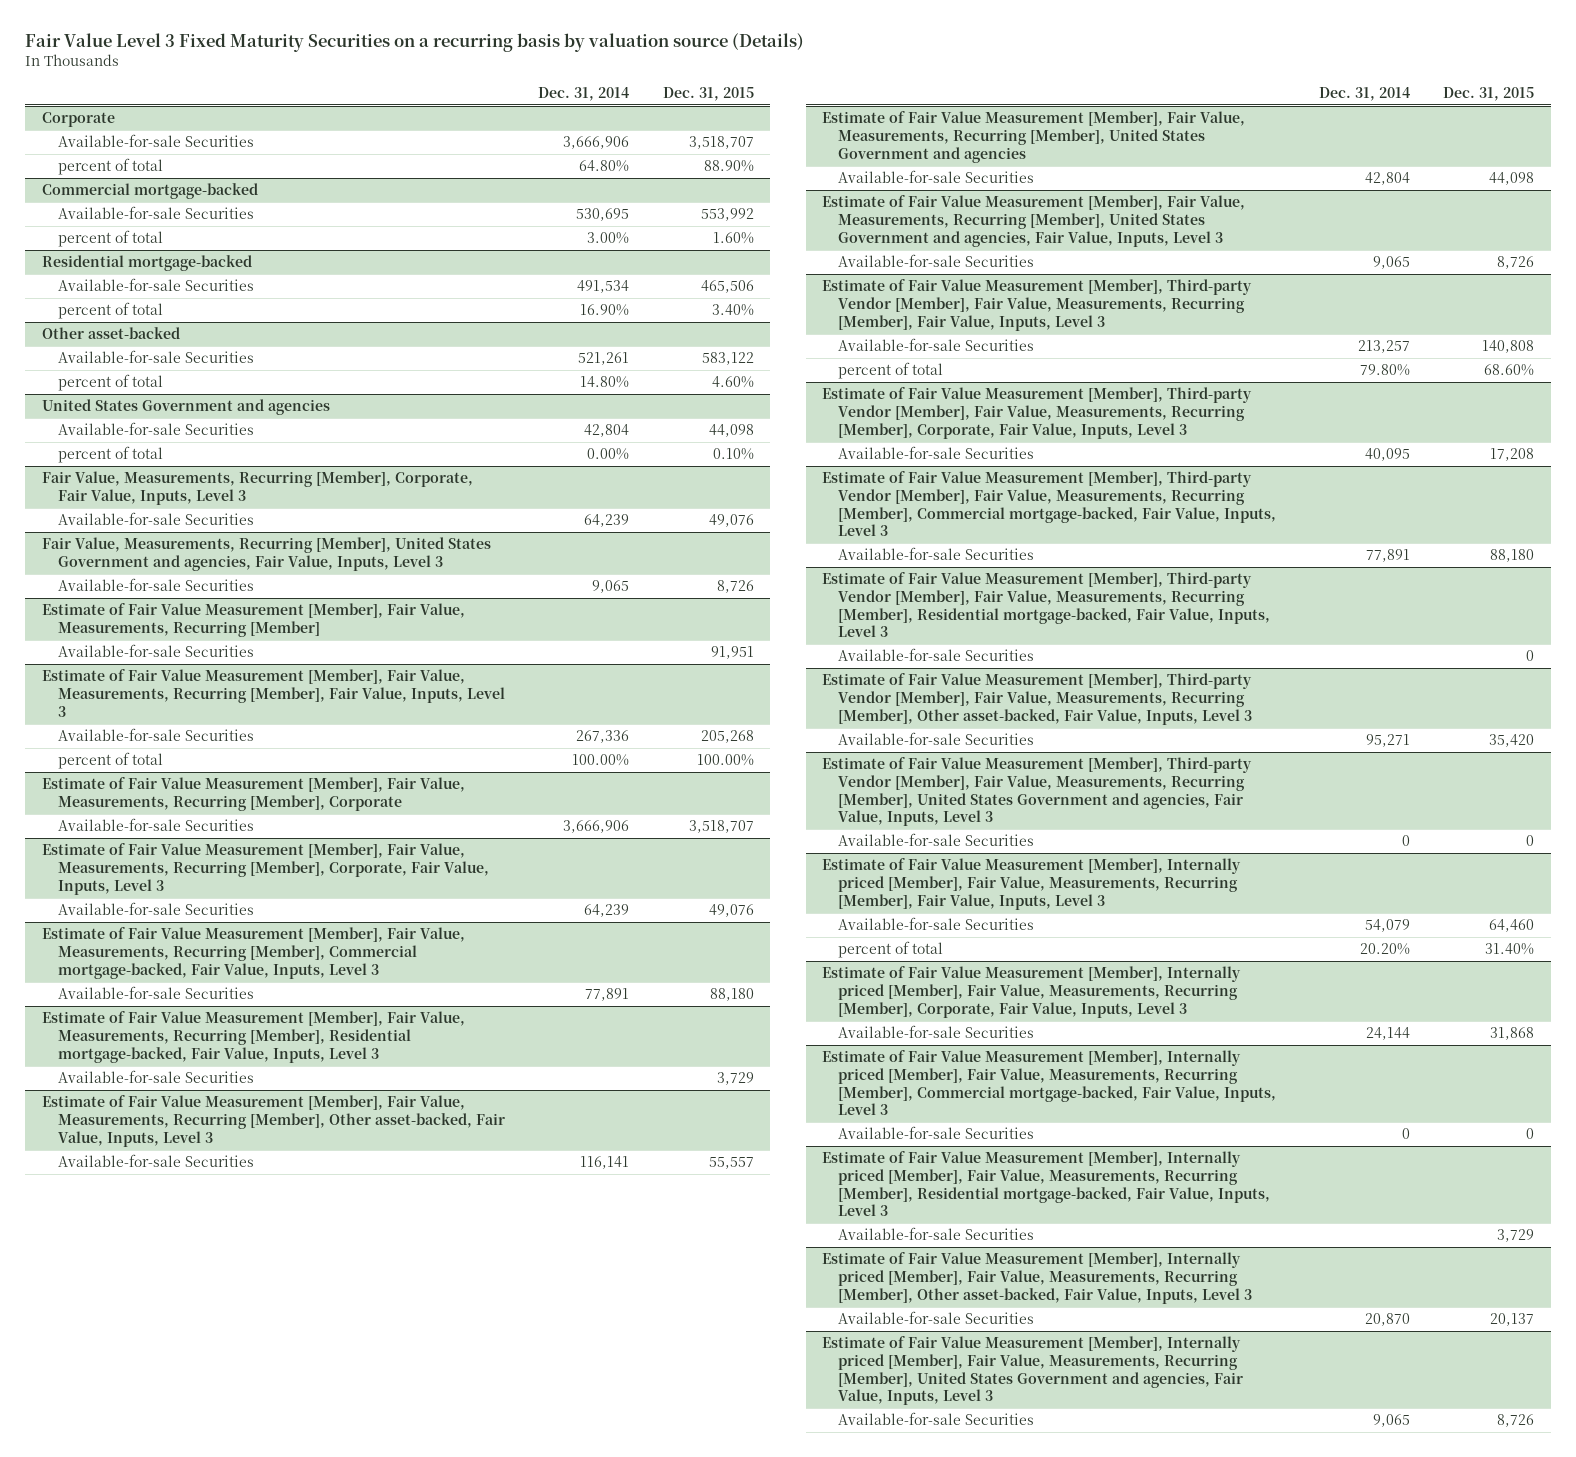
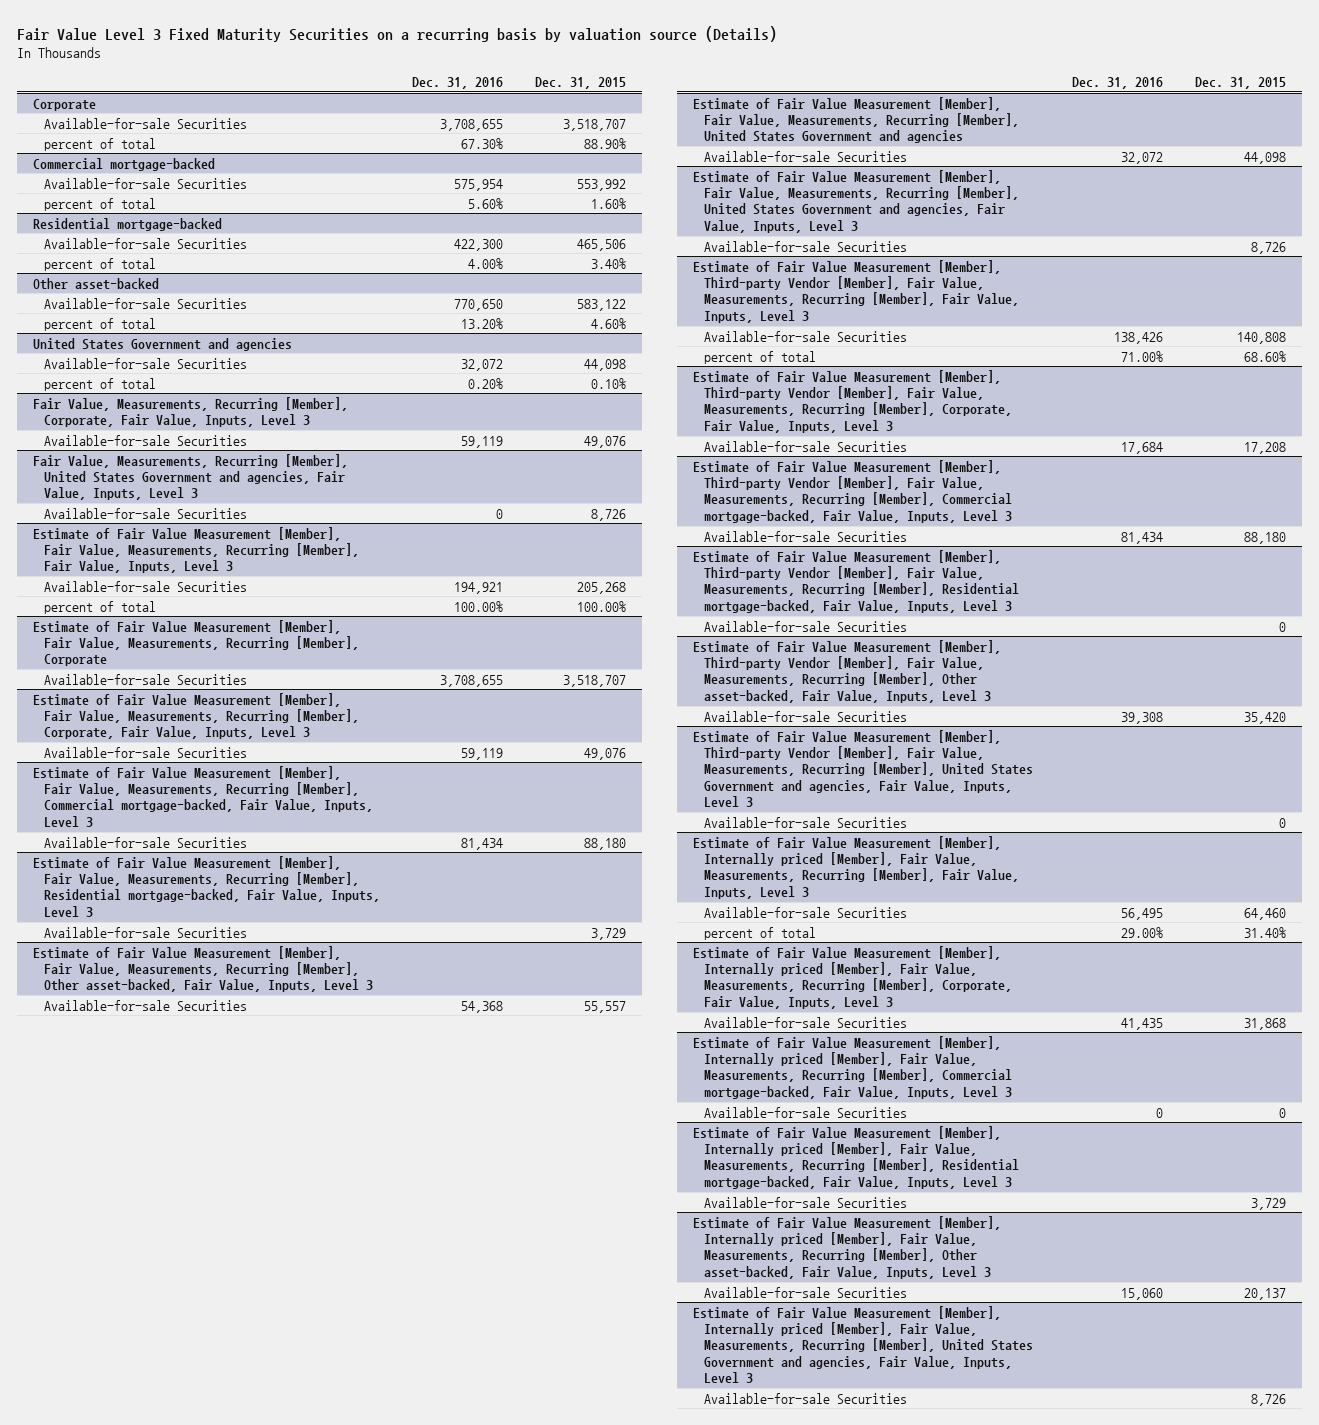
[538,86,630,101] Dec. 31, 2014 -> none
none -> [411,77,503,90] Dec. 31, 2016
[41,603,465,637] Estimate of Fair Value Measurement [Member], Fair Value, Measurements, Recurring [Member] -> none
[57,644,254,658] Available-for-sale Securities -> none

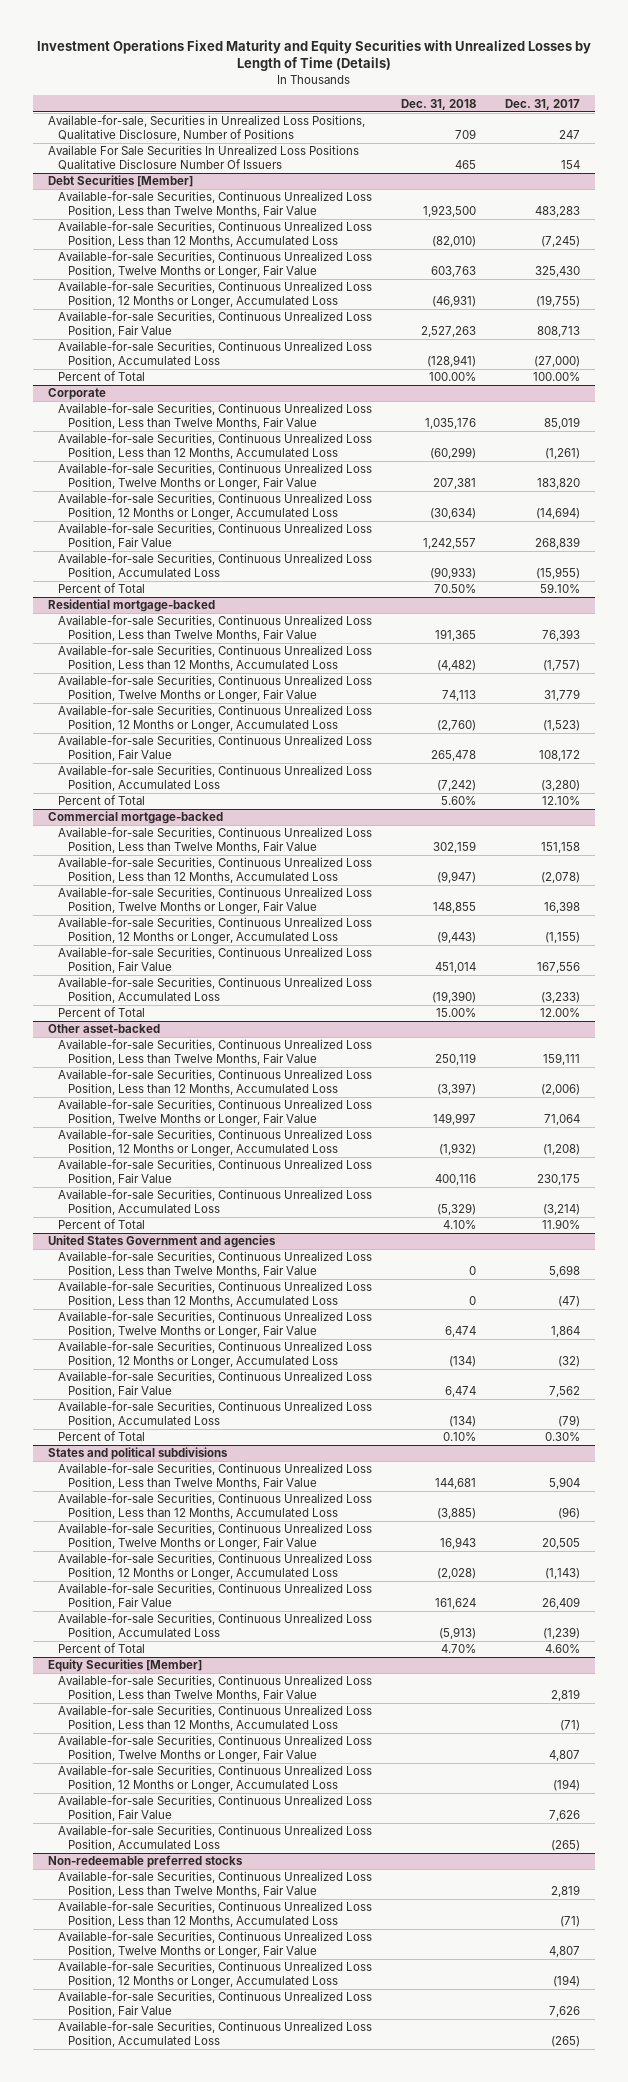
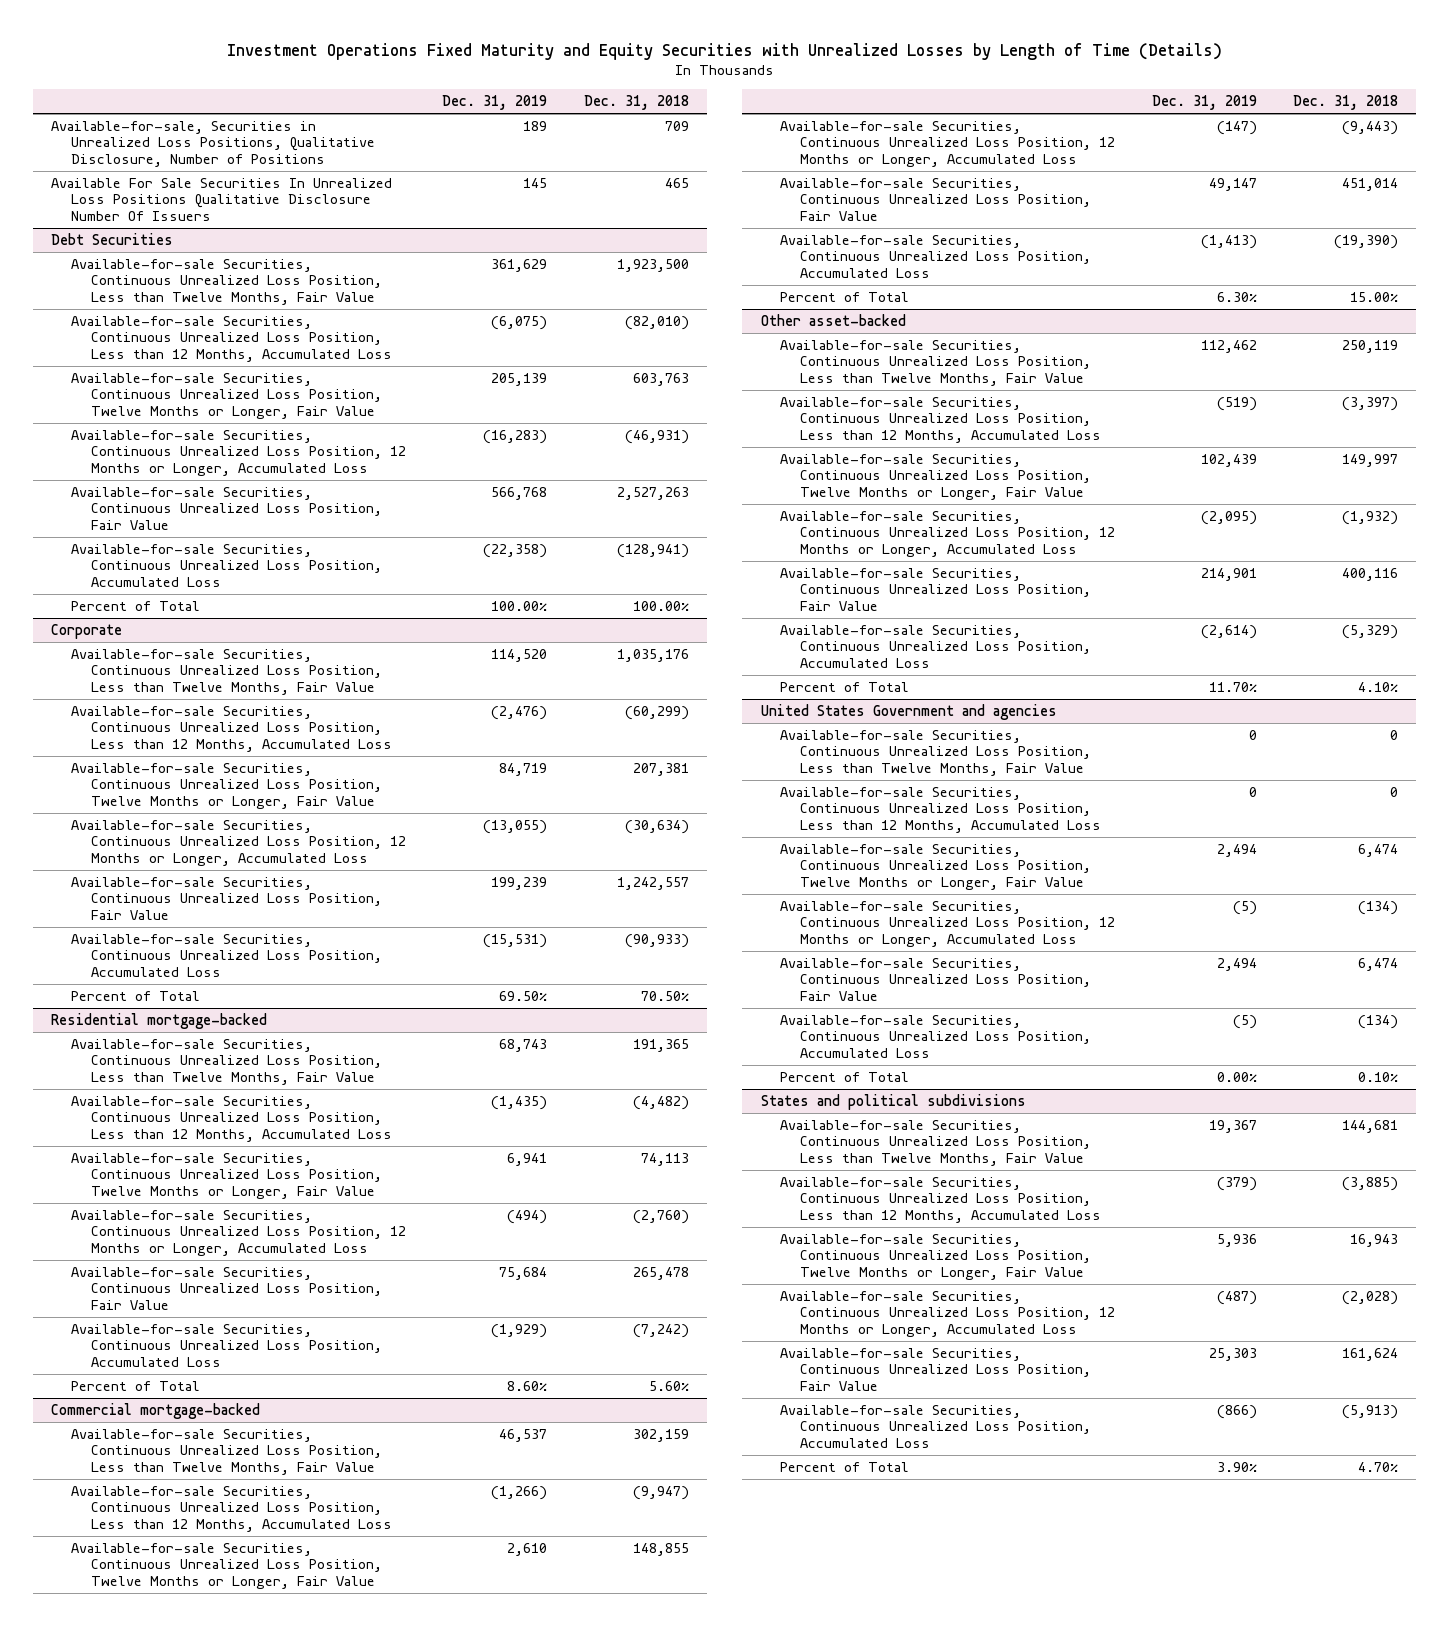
[505,98,581,110] Dec. 31, 2017 -> none
none -> [442,95,548,111] Dec. 31, 2019
[47,175,193,188] Debt Securities [Member] -> [51,232,174,245] Debt Securities
[47,1659,202,1673] Equity Securities [Member] -> none
[57,1675,372,1701] Available-for-sale Securities, Continuous Unrealized Loss Position, Less than Twelve Months, Fair Value -> none
[57,1705,372,1731] Available-for-sale Securities, Continuous Unrealized Loss Position, Less than 12 Months, Accumulated Loss -> none
[57,1735,372,1762] Available-for-sale Securities, Continuous Unrealized Loss Position, Twelve Months or Longer, Fair Value -> none
[57,1765,372,1792] Available-for-sale Securities, Continuous Unrealized Loss Position, 12 Months or Longer, Accumulated Loss -> none
[57,1795,372,1821] Available-for-sale Securities, Continuous Unrealized Loss Position, Fair Value -> none
[57,1825,372,1851] Available-for-sale Securities, Continuous Unrealized Loss Position, Accumulated Loss -> none
[47,1855,243,1869] Non-redeemable preferred stocks -> none
[57,1871,372,1897] Available-for-sale Securities, Continuous Unrealized Loss Position, Less than Twelve Months, Fair Value -> none
[57,1901,372,1927] Available-for-sale Securities, Continuous Unrealized Loss Position, Less than 12 Months, Accumulated Loss -> none
[57,1931,372,1958] Available-for-sale Securities, Continuous Unrealized Loss Position, Twelve Months or Longer, Fair Value -> none
[57,1961,372,1988] Available-for-sale Securities, Continuous Unrealized Loss Position, 12 Months or Longer, Accumulated Loss -> none
[57,1991,372,2017] Available-for-sale Securities, Continuous Unrealized Loss Position, Fair Value -> none
[57,2021,372,2047] Available-for-sale Securities, Continuous Unrealized Loss Position, Accumulated Loss -> none

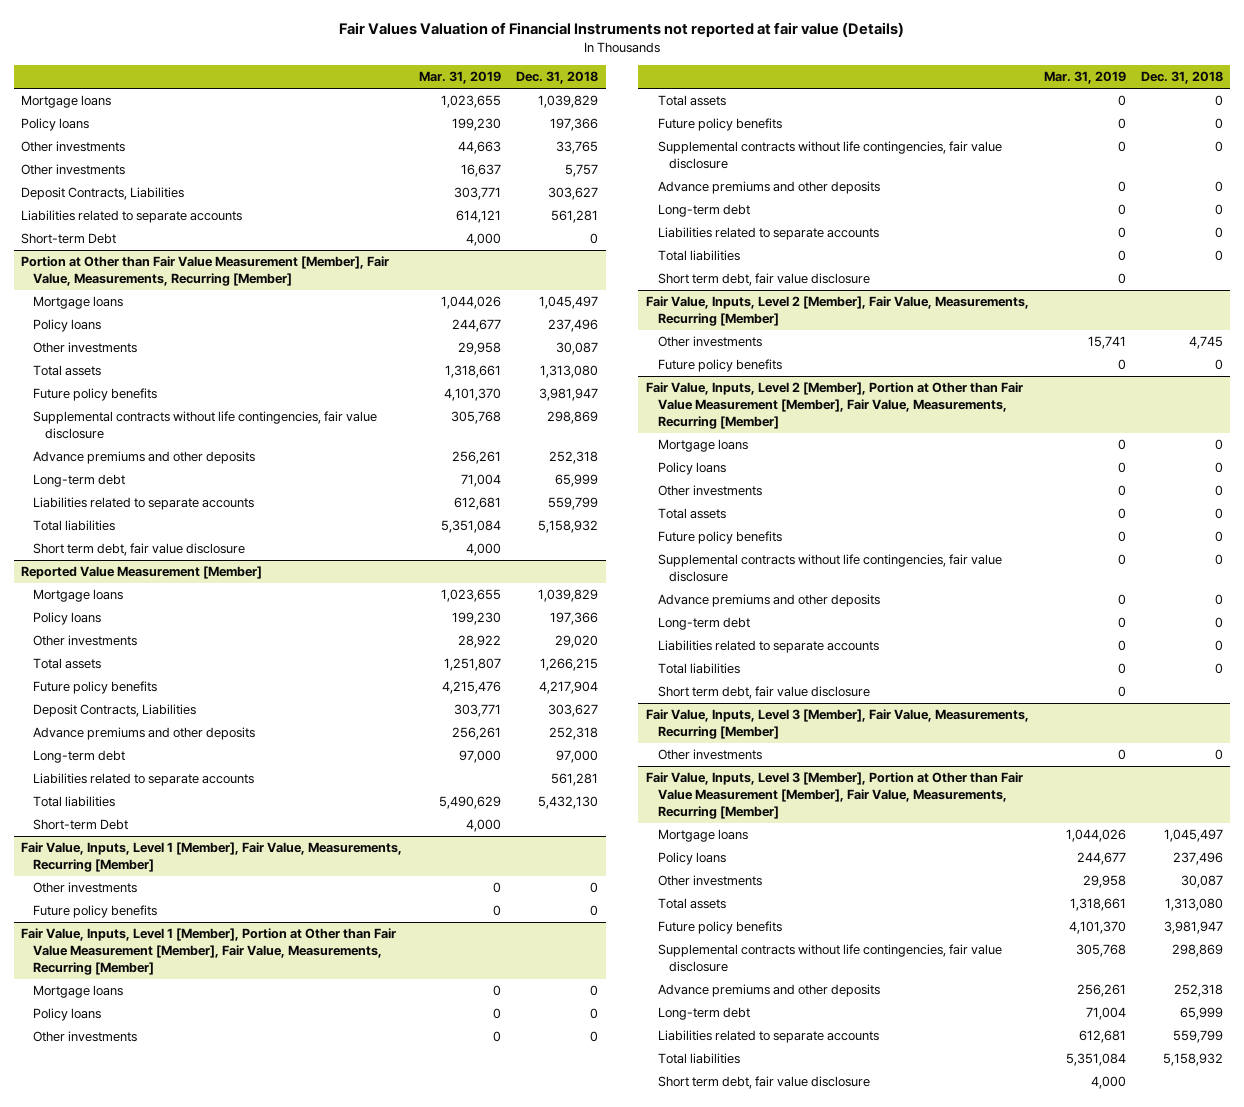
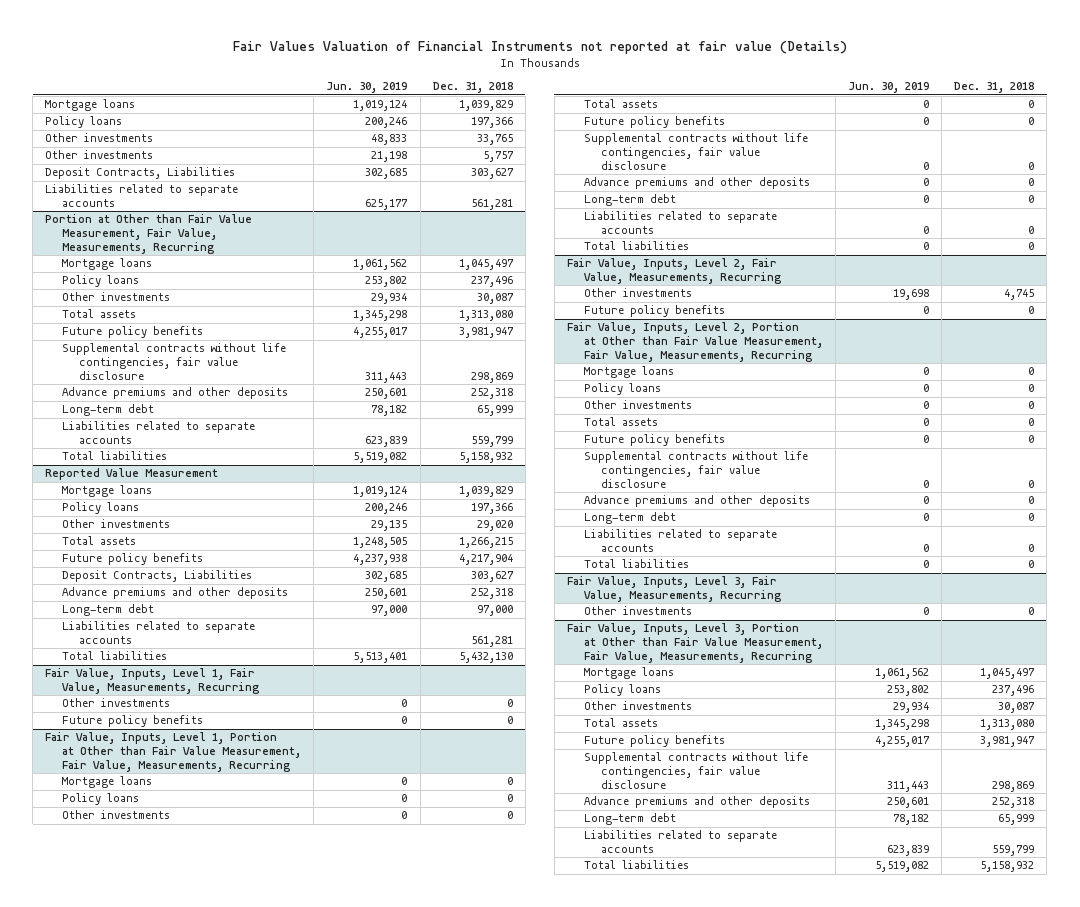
[419,71,502,85] Mar. 31, 2019 -> none
none -> [326,82,408,94] Jun. 30, 2019
[21,233,117,245] Short-term Debt -> none
[21,256,390,287] Portion at Other than Fair Value Measurement [Member], Fair Value, Measurements, Recurring [Member] -> [45,214,253,254] Portion at Other than Fair Value Measurement, Fair Value, Measurements, Recurring
[32,543,245,557] Short term debt, fair value disclosure -> none
[21,566,263,580] Reported Value Measurement [Member] -> [45,468,219,481] Reported Value Measurement
[32,819,128,831] Short-term Debt -> none
[21,842,403,873] Fair Value, Inputs, Level 1 [Member], Fair Value, Measurements, Recurring [Member] -> [45,668,260,695] Fair Value, Inputs, Level 1, Fair Value, Measurements, Recurring
[21,928,397,976] Fair Value, Inputs, Level 1 [Member], Portion at Other than Fair Value Measurement [Member], Fair Value, Measurements, Recurring [Member] -> [45,732,302,772] Fair Value, Inputs, Level 1, Portion at Other than Fair Value Measurement, Fair Value, Measurements, Recurring
[657,273,870,287] Short term debt, fair value disclosure -> none
[645,296,1029,327] Fair Value, Inputs, Level 2 [Member], Fair Value, Measurements, Recurring [Member] -> [566,258,781,285] Fair Value, Inputs, Level 2, Fair Value, Measurements, Recurring
[645,382,1023,430] Fair Value, Inputs, Level 2 [Member], Portion at Other than Fair Value Measurement [Member], Fair Value, Measurements, Recurring [Member] -> [566,322,823,362] Fair Value, Inputs, Level 2, Portion at Other than Fair Value Measurement, Fair Value, Measurements, Recurring
[657,686,870,700] Short term debt, fair value disclosure -> none
[645,709,1029,740] Fair Value, Inputs, Level 3 [Member], Fair Value, Measurements, Recurring [Member] -> [566,576,781,603] Fair Value, Inputs, Level 3, Fair Value, Measurements, Recurring
[645,772,1023,820] Fair Value, Inputs, Level 3 [Member], Portion at Other than Fair Value Measurement [Member], Fair Value, Measurements, Recurring [Member] -> [566,623,823,663] Fair Value, Inputs, Level 3, Portion at Other than Fair Value Measurement, Fair Value, Measurements, Recurring
[657,1076,870,1090] Short term debt, fair value disclosure -> none

